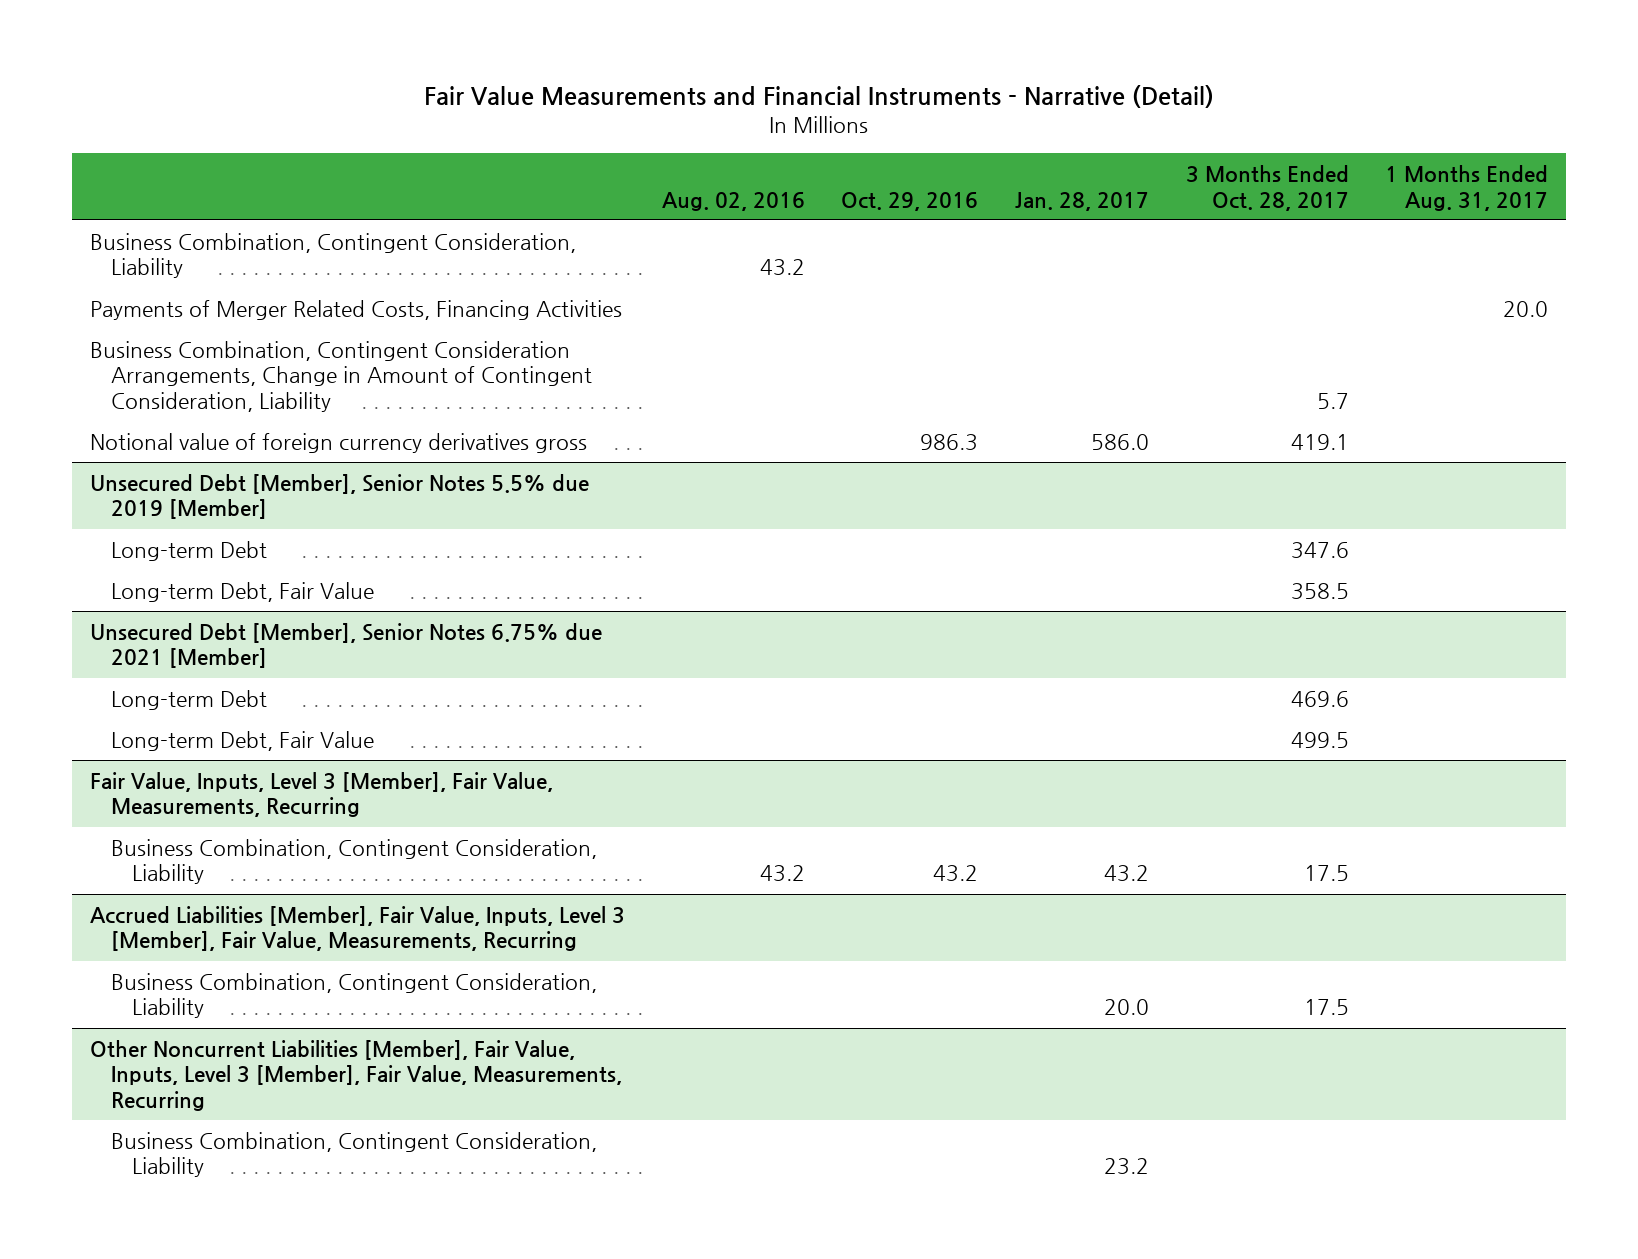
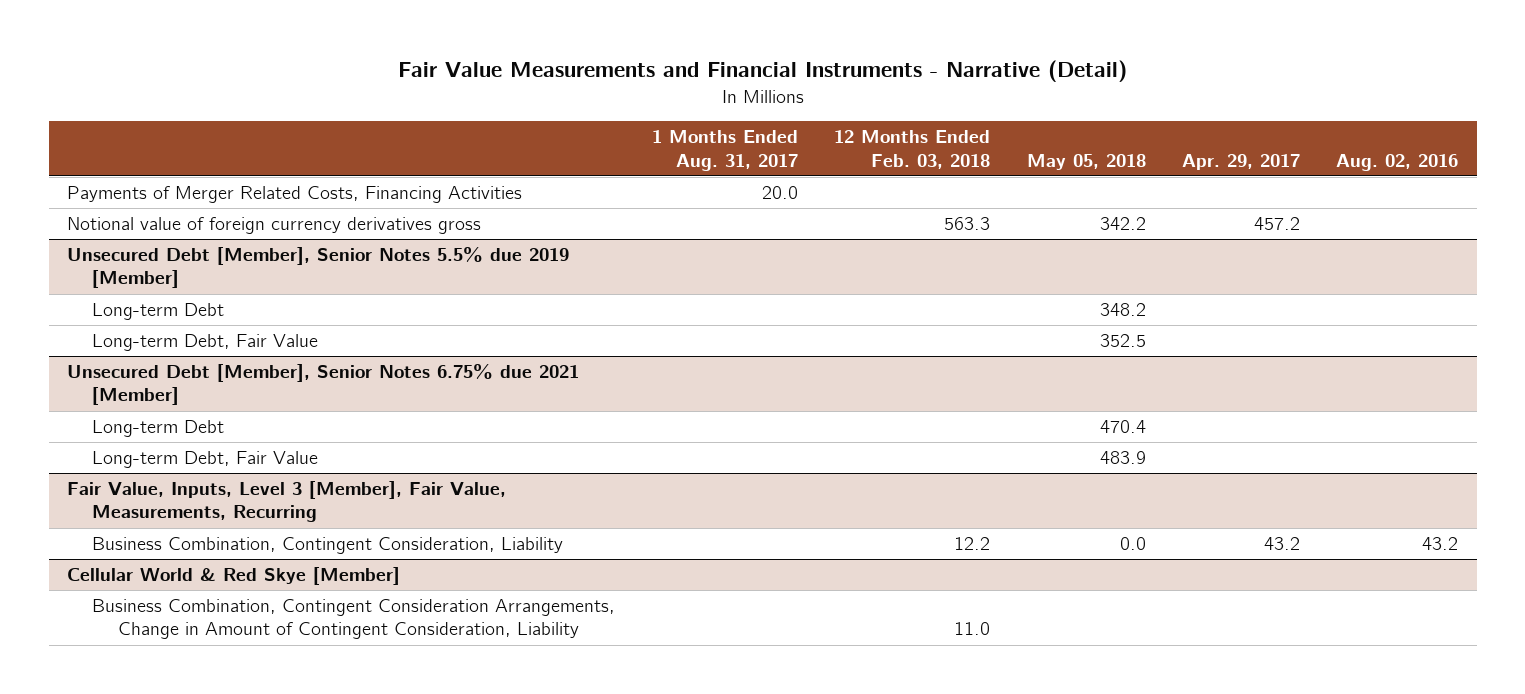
[841,191,979,211] Oct. 29, 2016 -> none
[1014,191,1149,211] Jan. 28, 2017 -> none
[1185,164,1349,211] 3 Months Ended Oct. 28, 2017 -> none
none -> [834,130,991,169] 12 Months Ended Feb. 03, 2018
none -> [1026,153,1146,170] May 05, 2018
none -> [1182,153,1301,170] Apr. 29, 2017
[90,232,577,279] Business Combination, Contingent Consideration, Liability -> none
[90,340,592,413] Business Combination, Contingent Consideration Arrangements, Change in Amount of Contingent Consideration, Liability -> none
[90,905,626,952] Accrued Liabilities [Member], Fair Value, Inputs, Level 3 [Member], Fair Value, Measurements, Recurring -> none
[110,972,597,1019] Business Combination, Contingent Consideration, Liability -> none
[90,1039,622,1112] Other Noncurrent Liabilities [Member], Fair Value, Inputs, Level 3 [Member], Fair Value, Measurements, Recurring -> none
[110,1131,597,1178] Business Combination, Contingent Consideration, Liability -> none
none -> [66,567,400,586] Cellular World & Red Skye [Member]
none -> [92,599,616,640] Business Combination, Contingent Consideration Arrangements, Change in Amount of Contingent Consideration, Liability

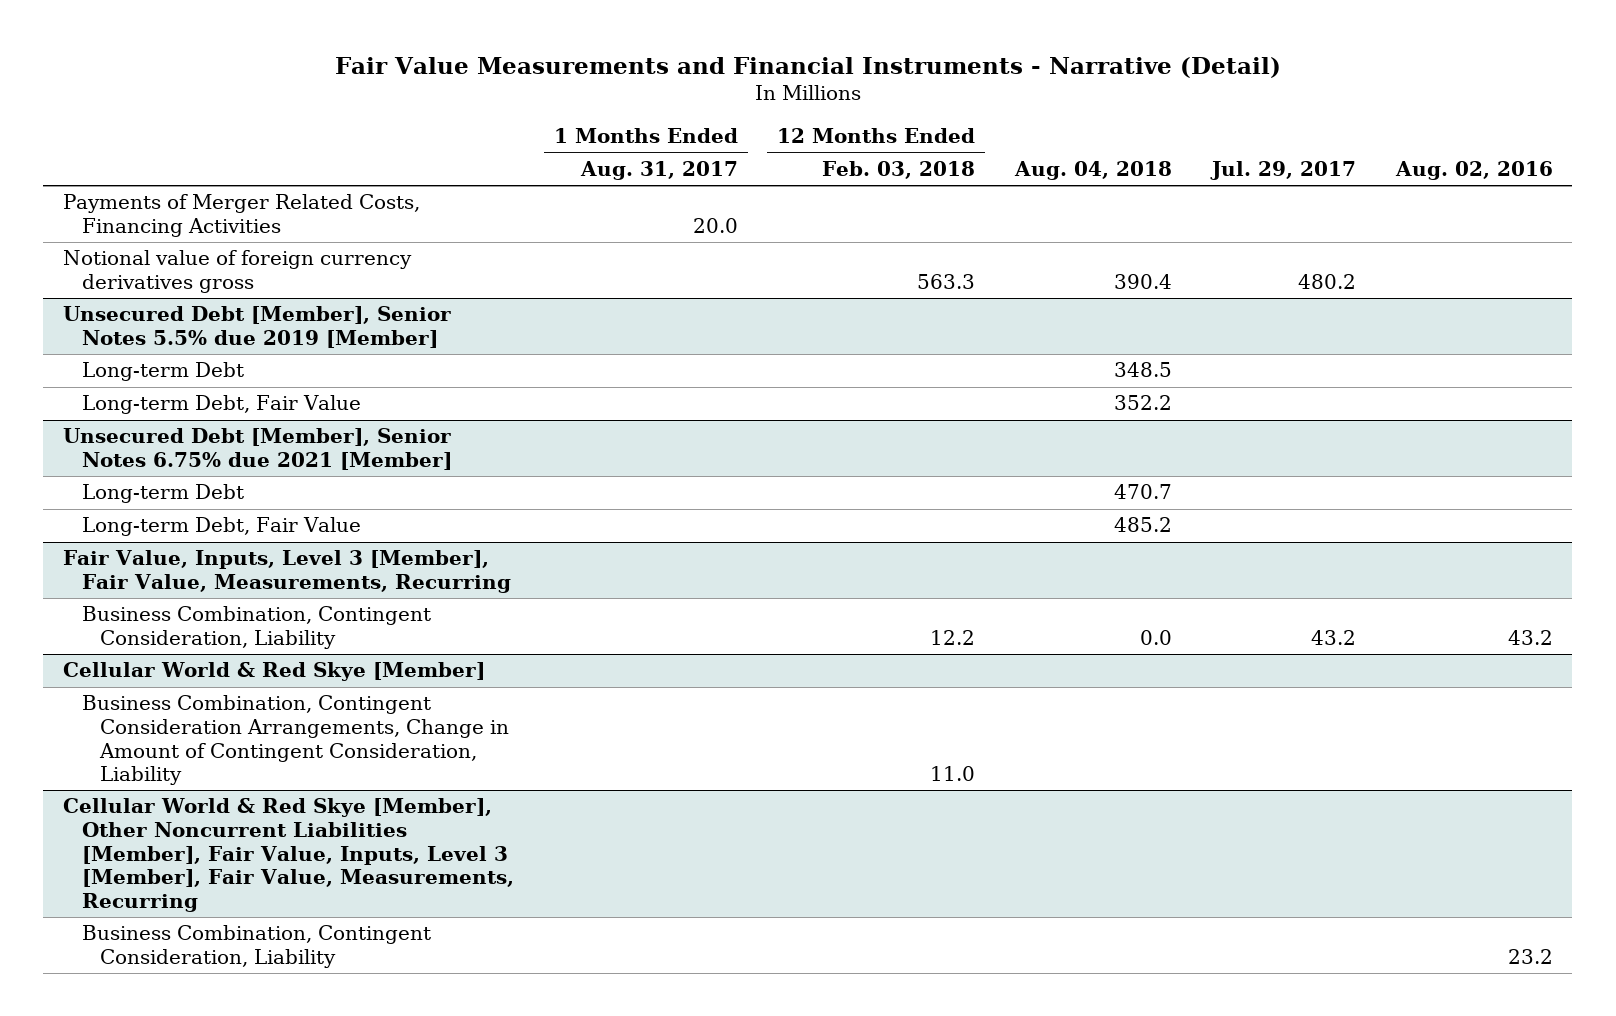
[1026,153,1146,170] May 05, 2018 -> none
[1182,153,1301,170] Apr. 29, 2017 -> none
none -> [1014,160,1173,180] Aug. 04, 2018
none -> [1209,160,1356,180] Jul. 29, 2017
none -> [63,798,514,912] Cellular World & Red Skye [Member], Other Noncurrent Liabilities [Member], Fair Value, Inputs, Level 3 [Member], Fair Value, Measurements, Recurring
none -> [81,925,431,969] Business Combination, Contingent Consideration, Liability

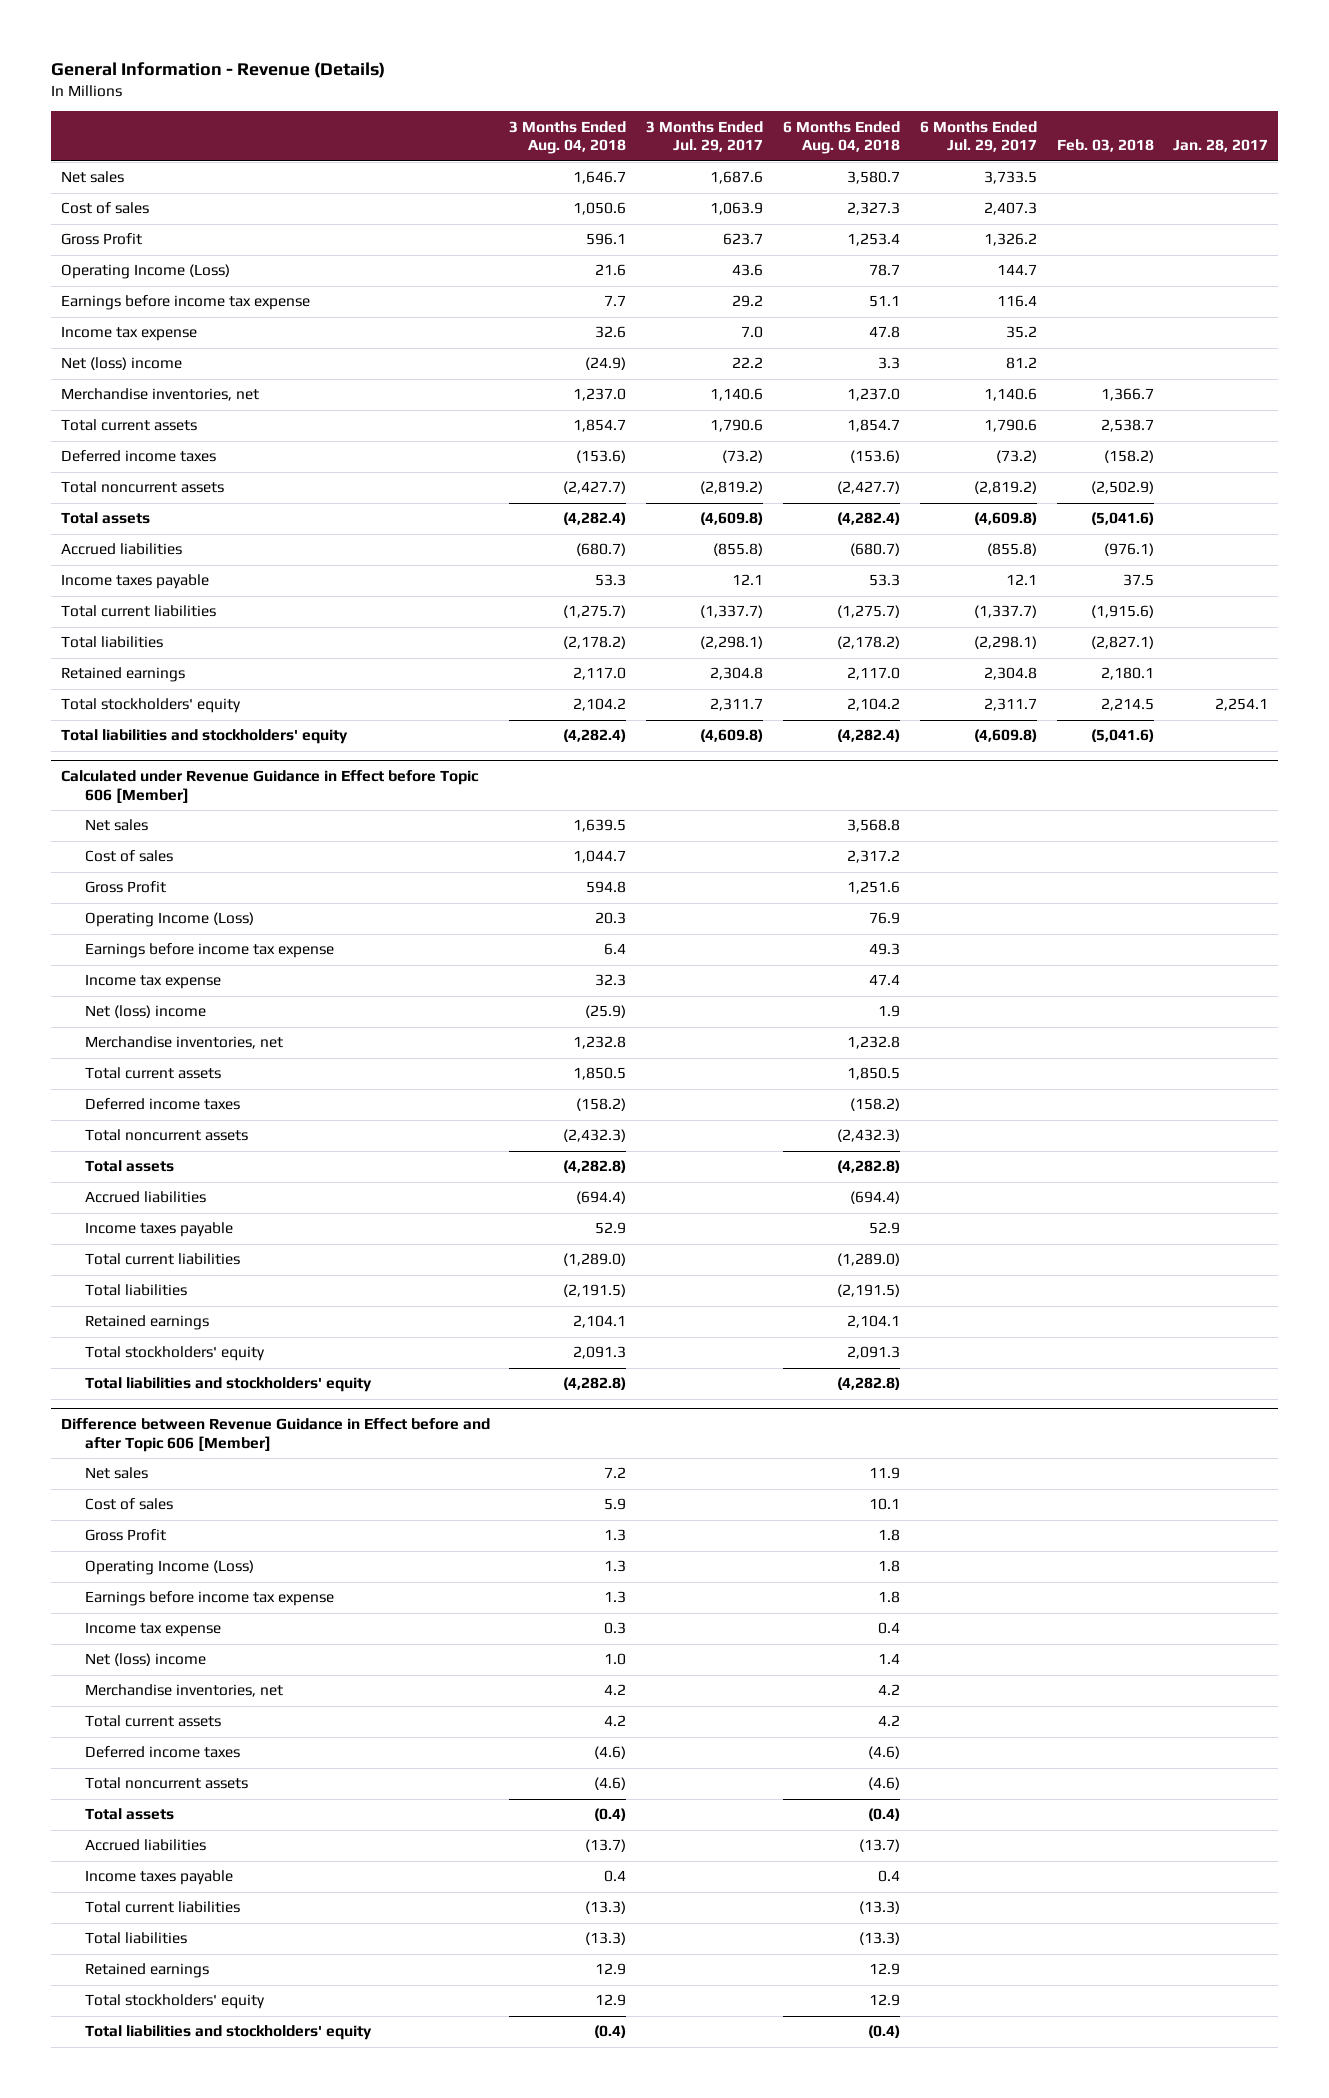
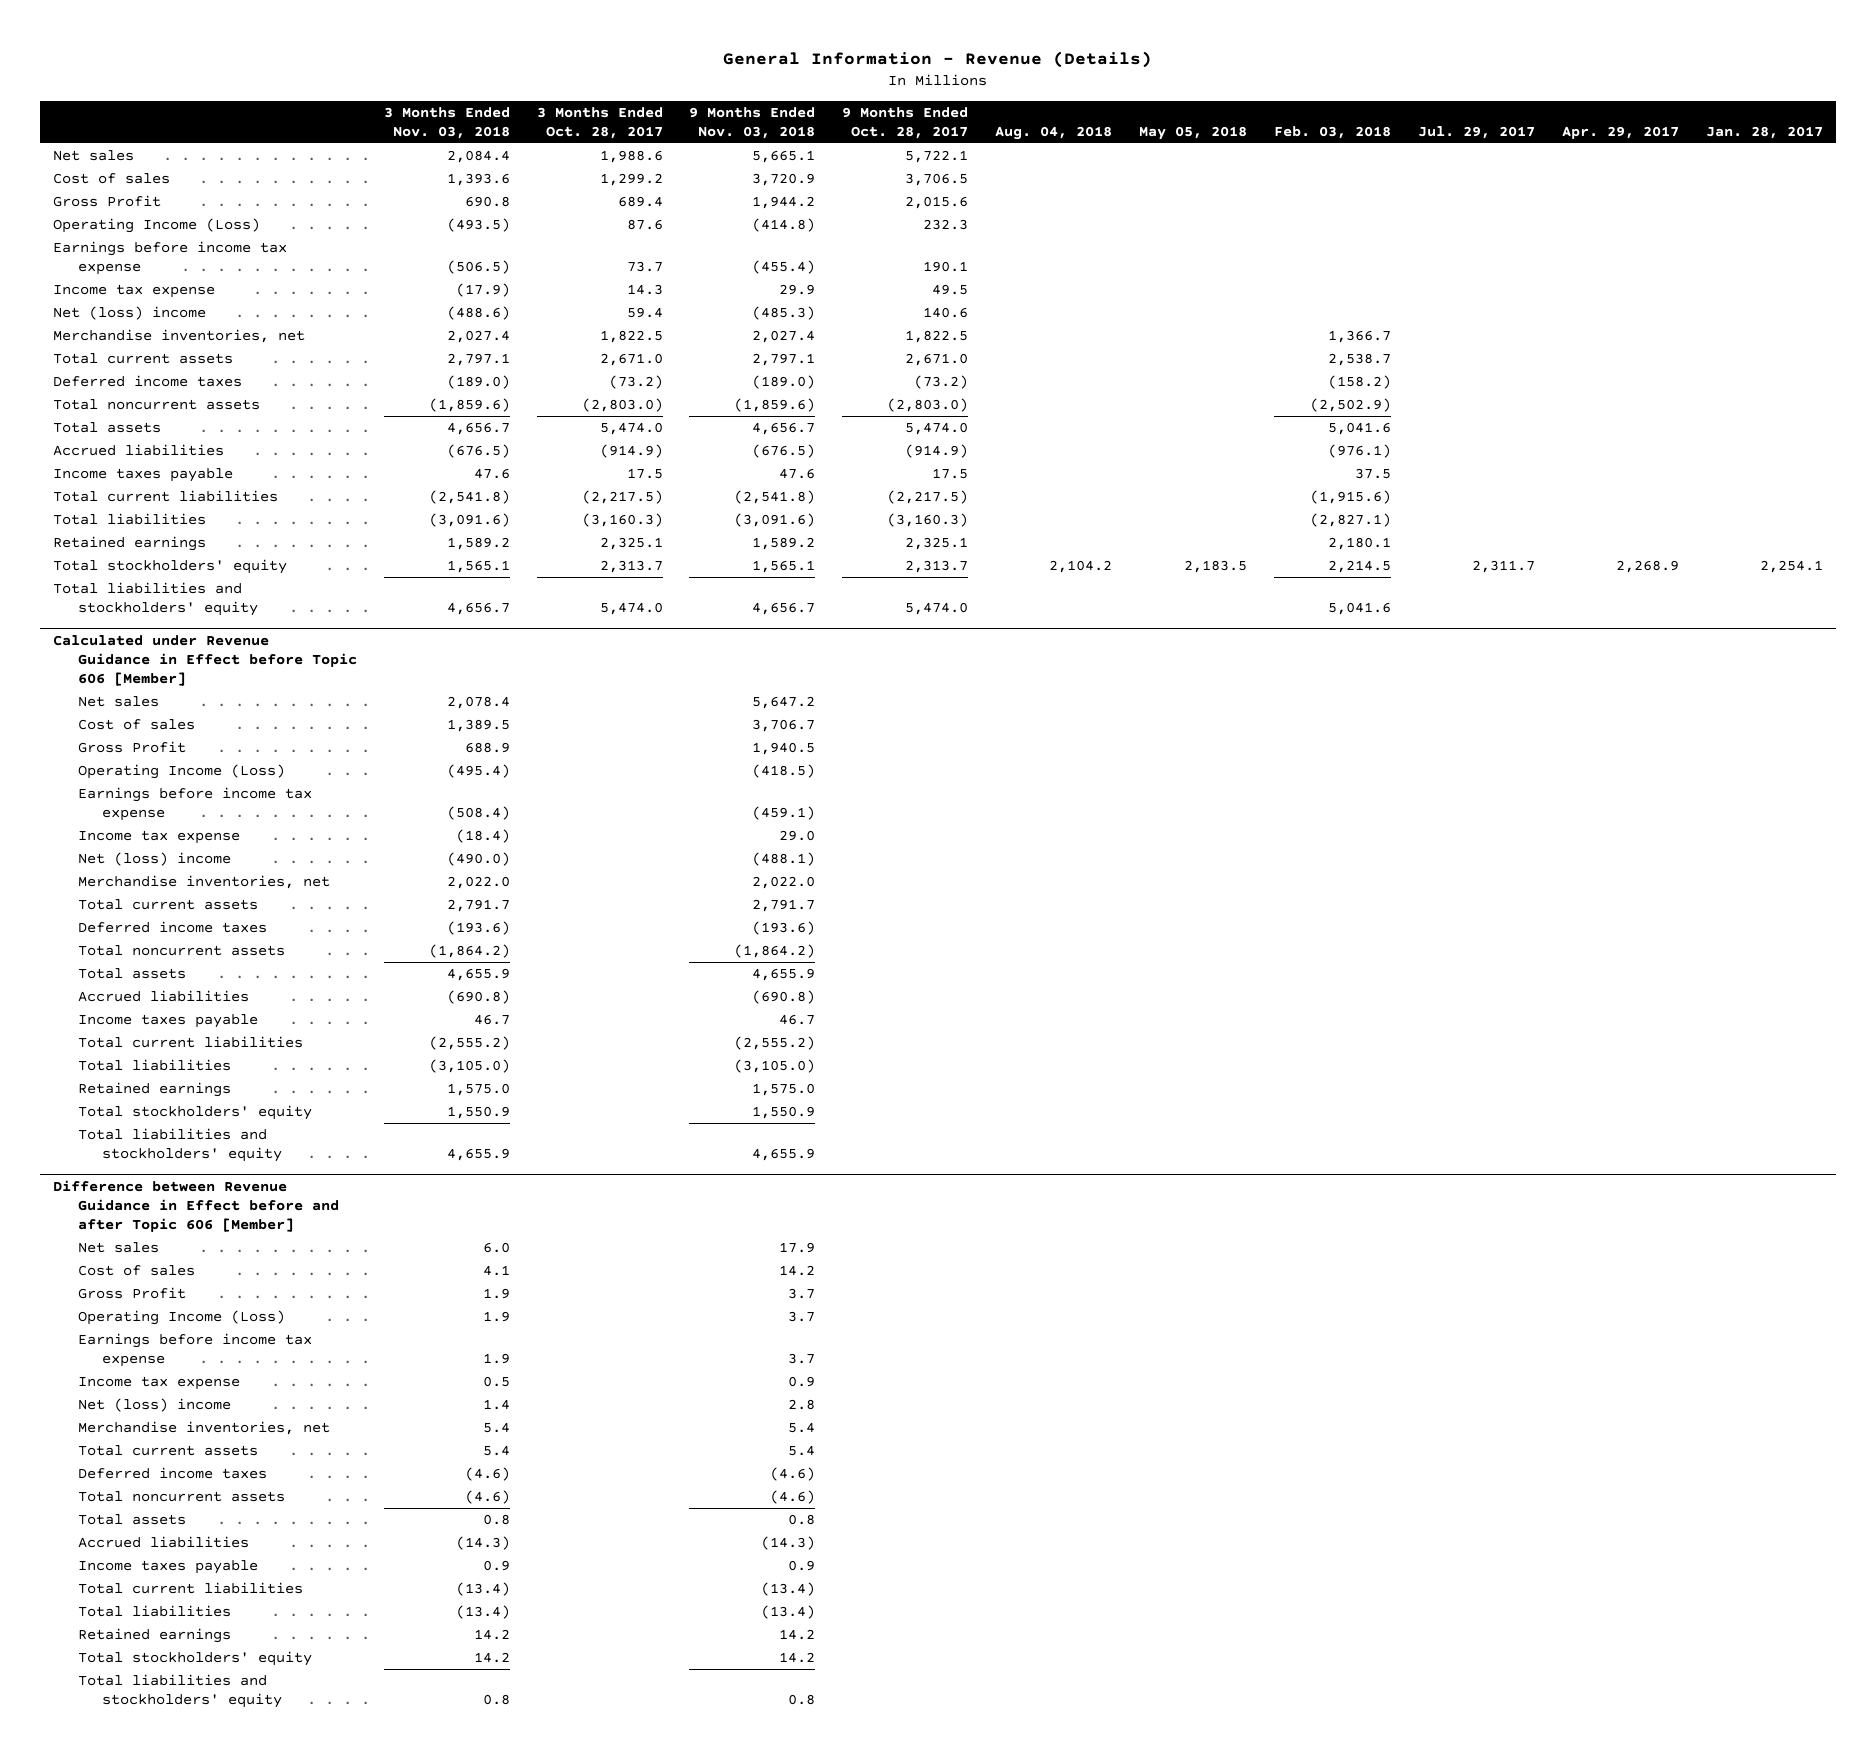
[509,120,627,155] 3 Months Ended Aug. 04, 2018 -> none
[646,120,764,153] 3 Months Ended Jul. 29, 2017 -> none
[783,120,901,155] 6 Months Ended Aug. 04, 2018 -> none
[919,120,1037,153] 6 Months Ended Jul. 29, 2017 -> none
none -> [383,106,510,139] 3 Months Ended Nov. 03, 2018
none -> [536,106,663,139] 3 Months Ended Oct. 28, 2017
none -> [689,106,816,139] 9 Months Ended Nov. 03, 2018
none -> [842,106,969,139] 9 Months Ended Oct. 28, 2017
none -> [995,125,1113,140] Aug. 04, 2018
none -> [1139,125,1248,140] May 05, 2018
none -> [1418,125,1536,139] Jul. 29, 2017
none -> [1562,125,1680,139] Apr. 29, 2017
[1090,512,1154,526] (5,041.6) -> [1328,422,1392,436] 5,041.6
[1090,729,1154,743] (5,041.6) -> [1328,602,1392,616] 5,041.6

